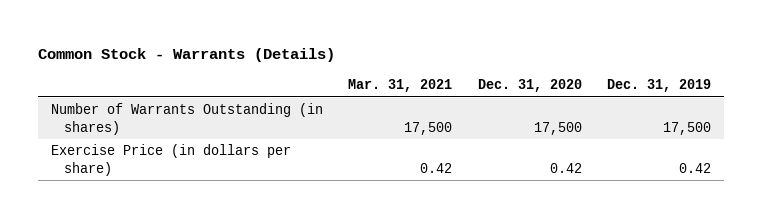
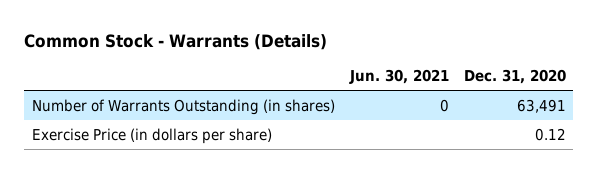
[348,79,453,93] Mar. 31, 2021 -> none
[607,79,712,93] Dec. 31, 2019 -> none
none -> [348,69,449,85] Jun. 30, 2021
[533,121,582,135] 17,500 -> [516,98,566,113] 63,491
[549,162,582,173] 0.42 -> [534,127,566,141] 0.12

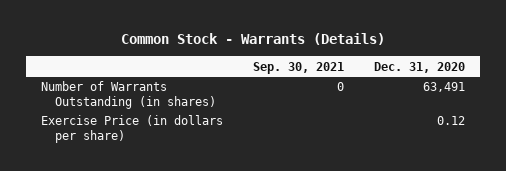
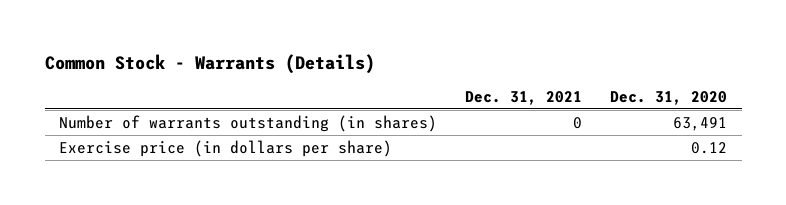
[253,61,345,74] Sep. 30, 2021 -> none
none -> [465,90,583,105] Dec. 31, 2021
[41,81,217,109] Number of Warrants Outstanding (in shares) -> [58,114,437,132] Number of warrants outstanding (in shares)
[41,115,224,143] Exercise Price (in dollars per share) -> [58,139,392,157] Exercise price (in dollars per share)

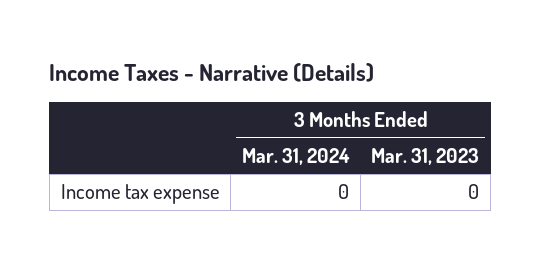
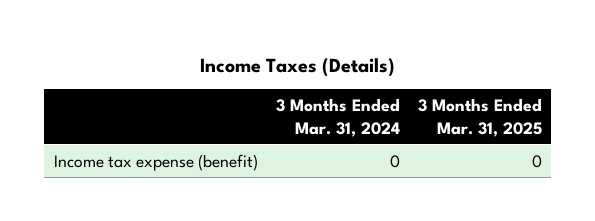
[49,63,375,83] Income Taxes - Narrative (Details) -> [199,57,395,77] Income Taxes (Details)
[371,147,480,165] Mar. 31, 2023 -> none
none -> [417,98,542,137] 3 Months Ended Mar. 31, 2025
[60,184,220,205] Income tax expense -> [53,153,258,171] Income tax expense (benefit)

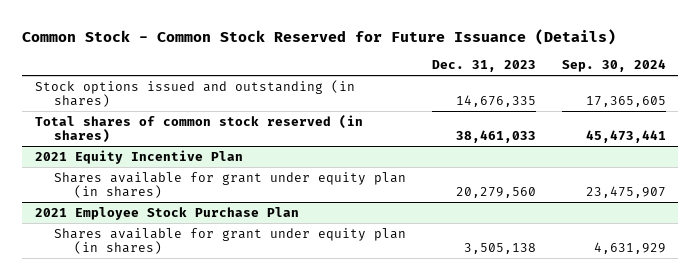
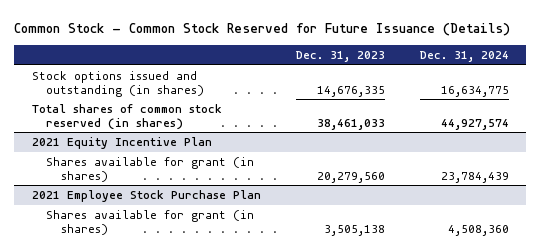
[561,59,666,73] Sep. 30, 2024 -> none
none -> [419,50,509,62] Dec. 31, 2024
[54,171,407,199] Shares available for grant under equity plan (in shares) -> [46,156,255,182] Shares available for grant (in shares)
[54,227,407,255] Shares available for grant under equity plan (in shares) -> [46,209,255,235] Shares available for grant (in shares)

